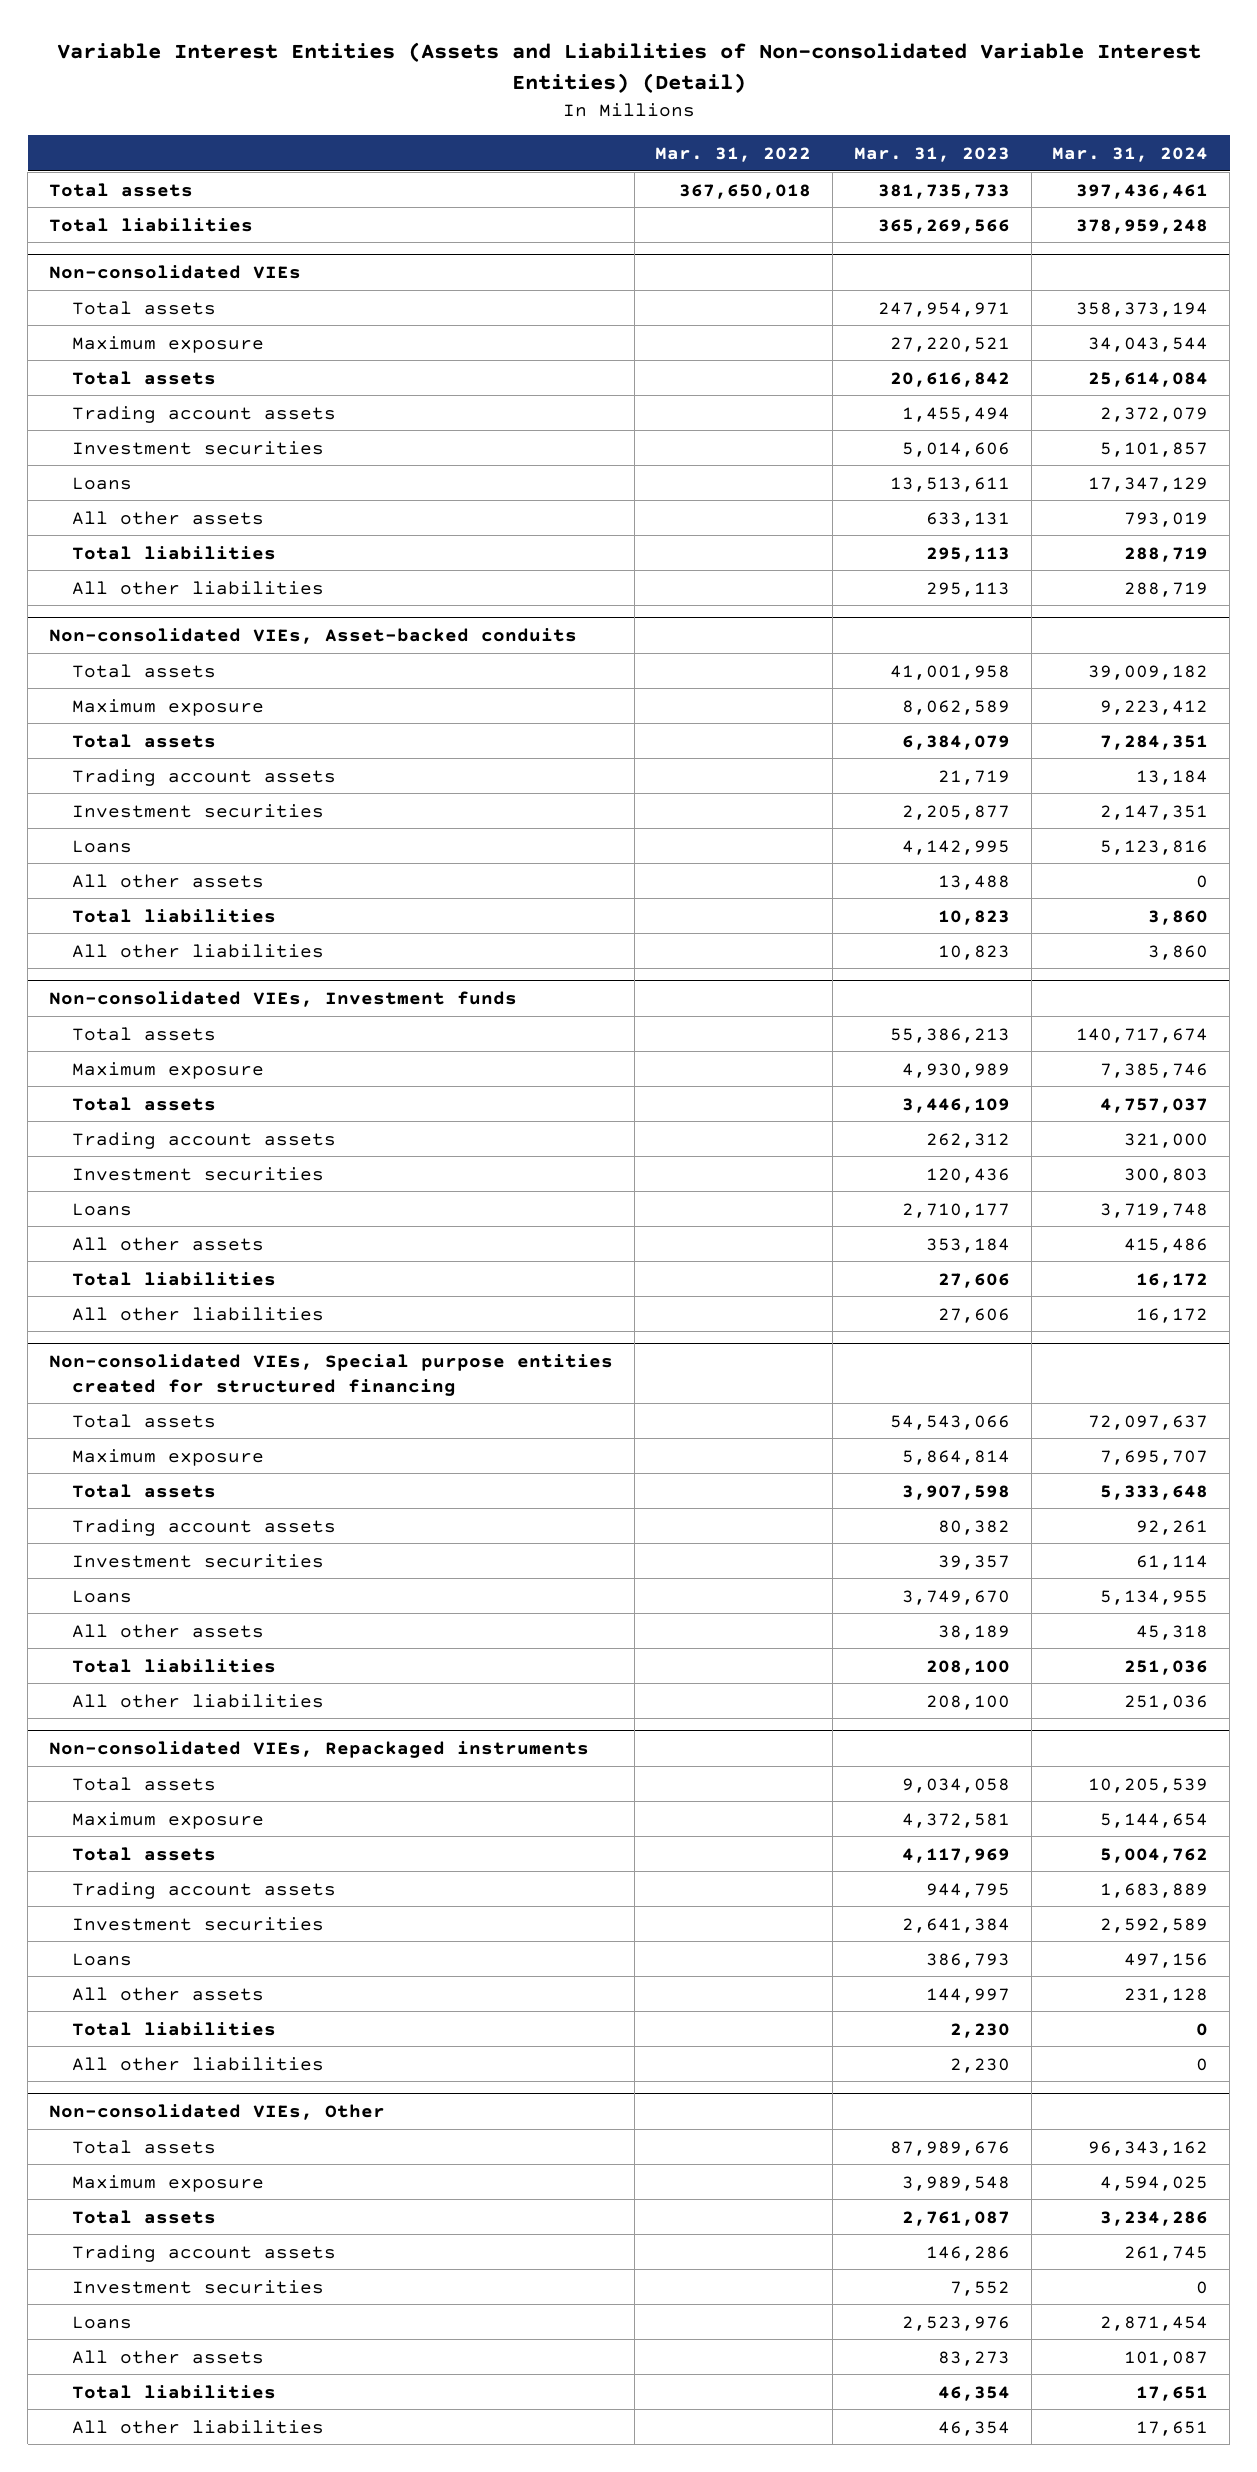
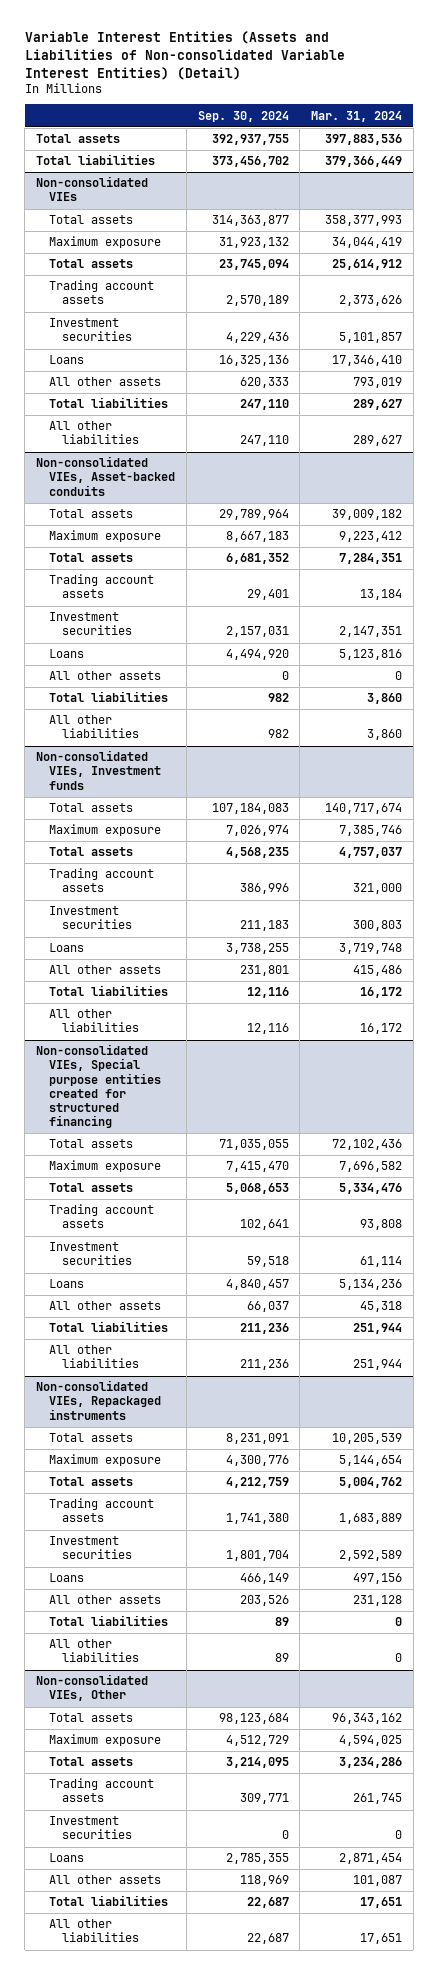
[655,146,812,162] Mar. 31, 2022 -> none
[853,146,1010,162] Mar. 31, 2023 -> none
none -> [197,110,289,122] Sep. 30, 2024
[1076,183,1209,199] 397,436,461 -> [325,134,403,146] 397,883,536
[1076,218,1209,234] 378,959,248 -> [325,156,403,168] 379,366,449
[1076,301,1209,317] 358,373,194 -> [325,215,403,227] 358,377,993
[1088,336,1209,352] 34,043,544 -> [332,237,403,249] 34,044,419
[1088,371,1209,387] 25,614,084 -> [332,259,403,271] 25,614,912
[1100,406,1209,422] 2,372,079 -> [339,295,403,307] 2,373,626
[1088,476,1209,492] 17,347,129 -> [332,355,403,367] 17,346,410
[1124,546,1209,562] 288,719 -> [353,399,403,411] 289,627
[1124,581,1209,597] 288,719 -> [353,435,403,447] 289,627
[1088,1414,1209,1430] 72,097,637 -> [332,1139,403,1151] 72,102,436
[1100,1449,1209,1465] 7,695,707 -> [339,1161,403,1173] 7,696,582
[1100,1484,1209,1500] 5,333,648 -> [339,1183,403,1195] 5,334,476
[1136,1519,1209,1535] 92,261 -> [360,1219,403,1231] 93,808
[1100,1589,1209,1605] 5,134,955 -> [339,1279,403,1291] 5,134,236
[1124,1659,1209,1675] 251,036 -> [353,1323,403,1335] 251,944
[1124,1694,1209,1710] 251,036 -> [353,1359,403,1371] 251,944

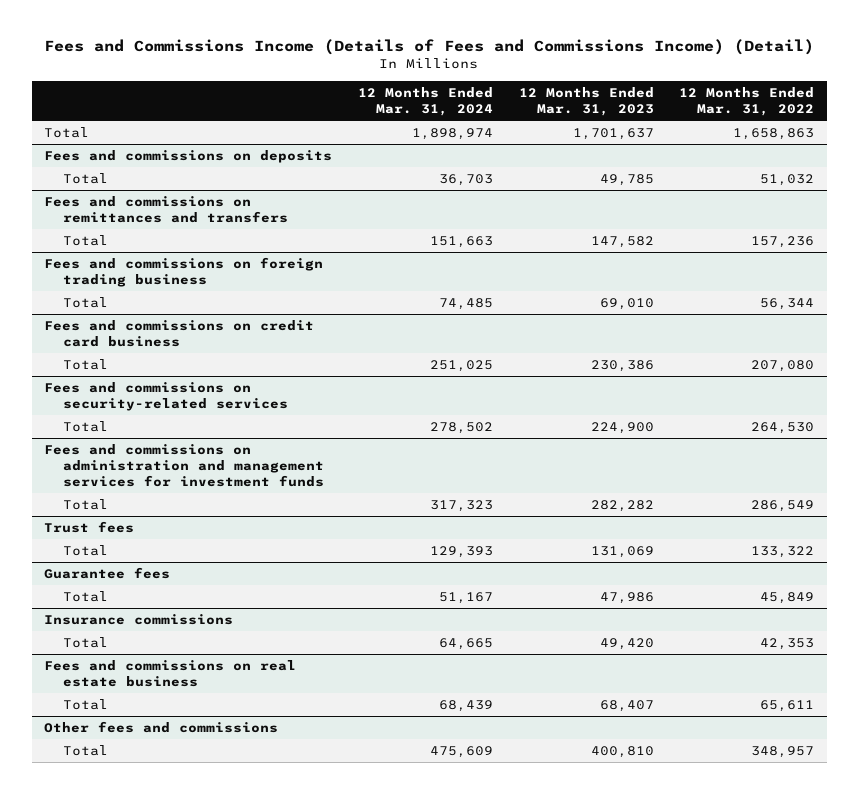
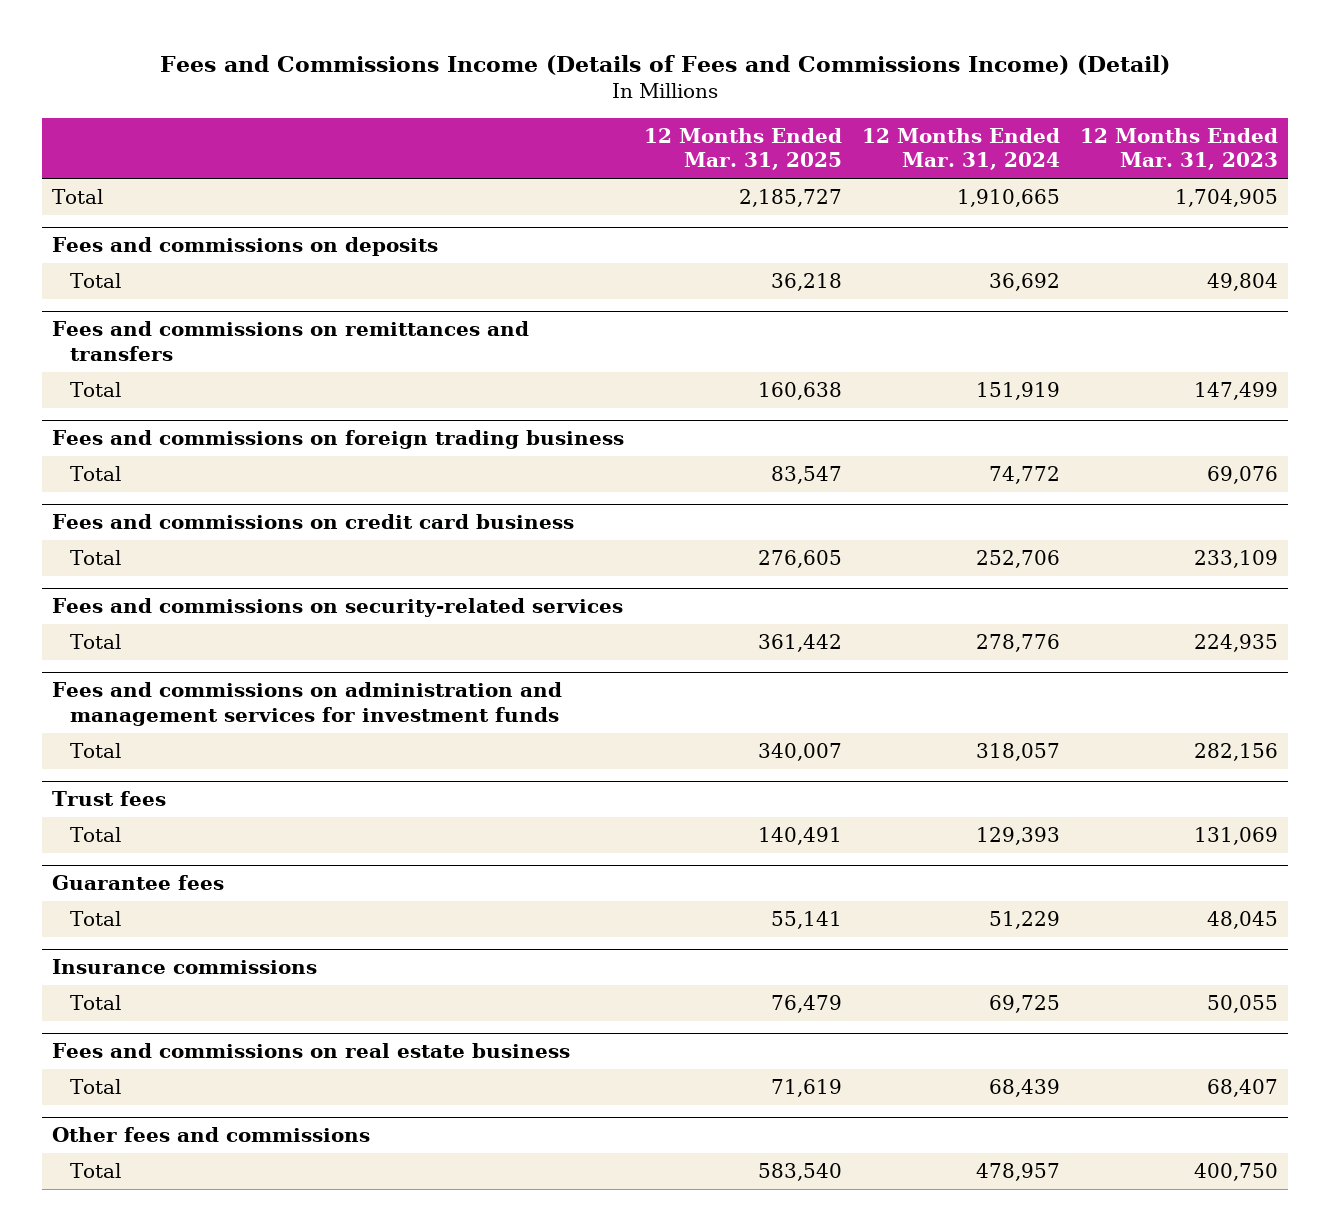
[679,86,815,116] 12 Months Ended Mar. 31, 2022 -> none
none -> [644,127,843,171] 12 Months Ended Mar. 31, 2025
[412,127,494,140] 1,898,974 -> [957,188,1061,207] 1,910,665
[572,127,654,140] 1,701,637 -> [1175,188,1279,207] 1,704,905
[439,173,494,186] 36,703 -> [989,272,1061,291] 36,692
[599,173,654,186] 49,785 -> [1207,272,1279,291] 49,804
[430,235,494,248] 151,663 -> [976,381,1061,400] 151,919
[590,235,654,248] 147,582 -> [1194,381,1279,400] 147,499
[439,297,494,310] 74,485 -> [989,465,1061,484] 74,772
[599,297,654,310] 69,010 -> [1207,465,1279,484] 69,076
[430,359,494,372] 251,025 -> [976,549,1061,568] 252,706
[590,359,654,372] 230,386 -> [1194,549,1279,568] 233,109
[430,421,494,434] 278,502 -> [976,633,1061,652] 278,776
[590,421,654,434] 224,900 -> [1194,633,1279,652] 224,935
[430,499,494,512] 317,323 -> [976,742,1061,761] 318,057
[590,499,654,512] 282,282 -> [1194,742,1279,761] 282,156
[439,591,494,604] 51,167 -> [989,910,1061,929] 51,229
[599,591,654,604] 47,986 -> [1207,910,1279,929] 48,045
[439,637,494,650] 64,665 -> [989,994,1061,1013] 69,725
[599,637,654,650] 49,420 -> [1207,994,1279,1013] 50,055
[430,745,494,758] 475,609 -> [976,1162,1061,1181] 478,957
[590,745,654,758] 400,810 -> [1194,1162,1279,1181] 400,750

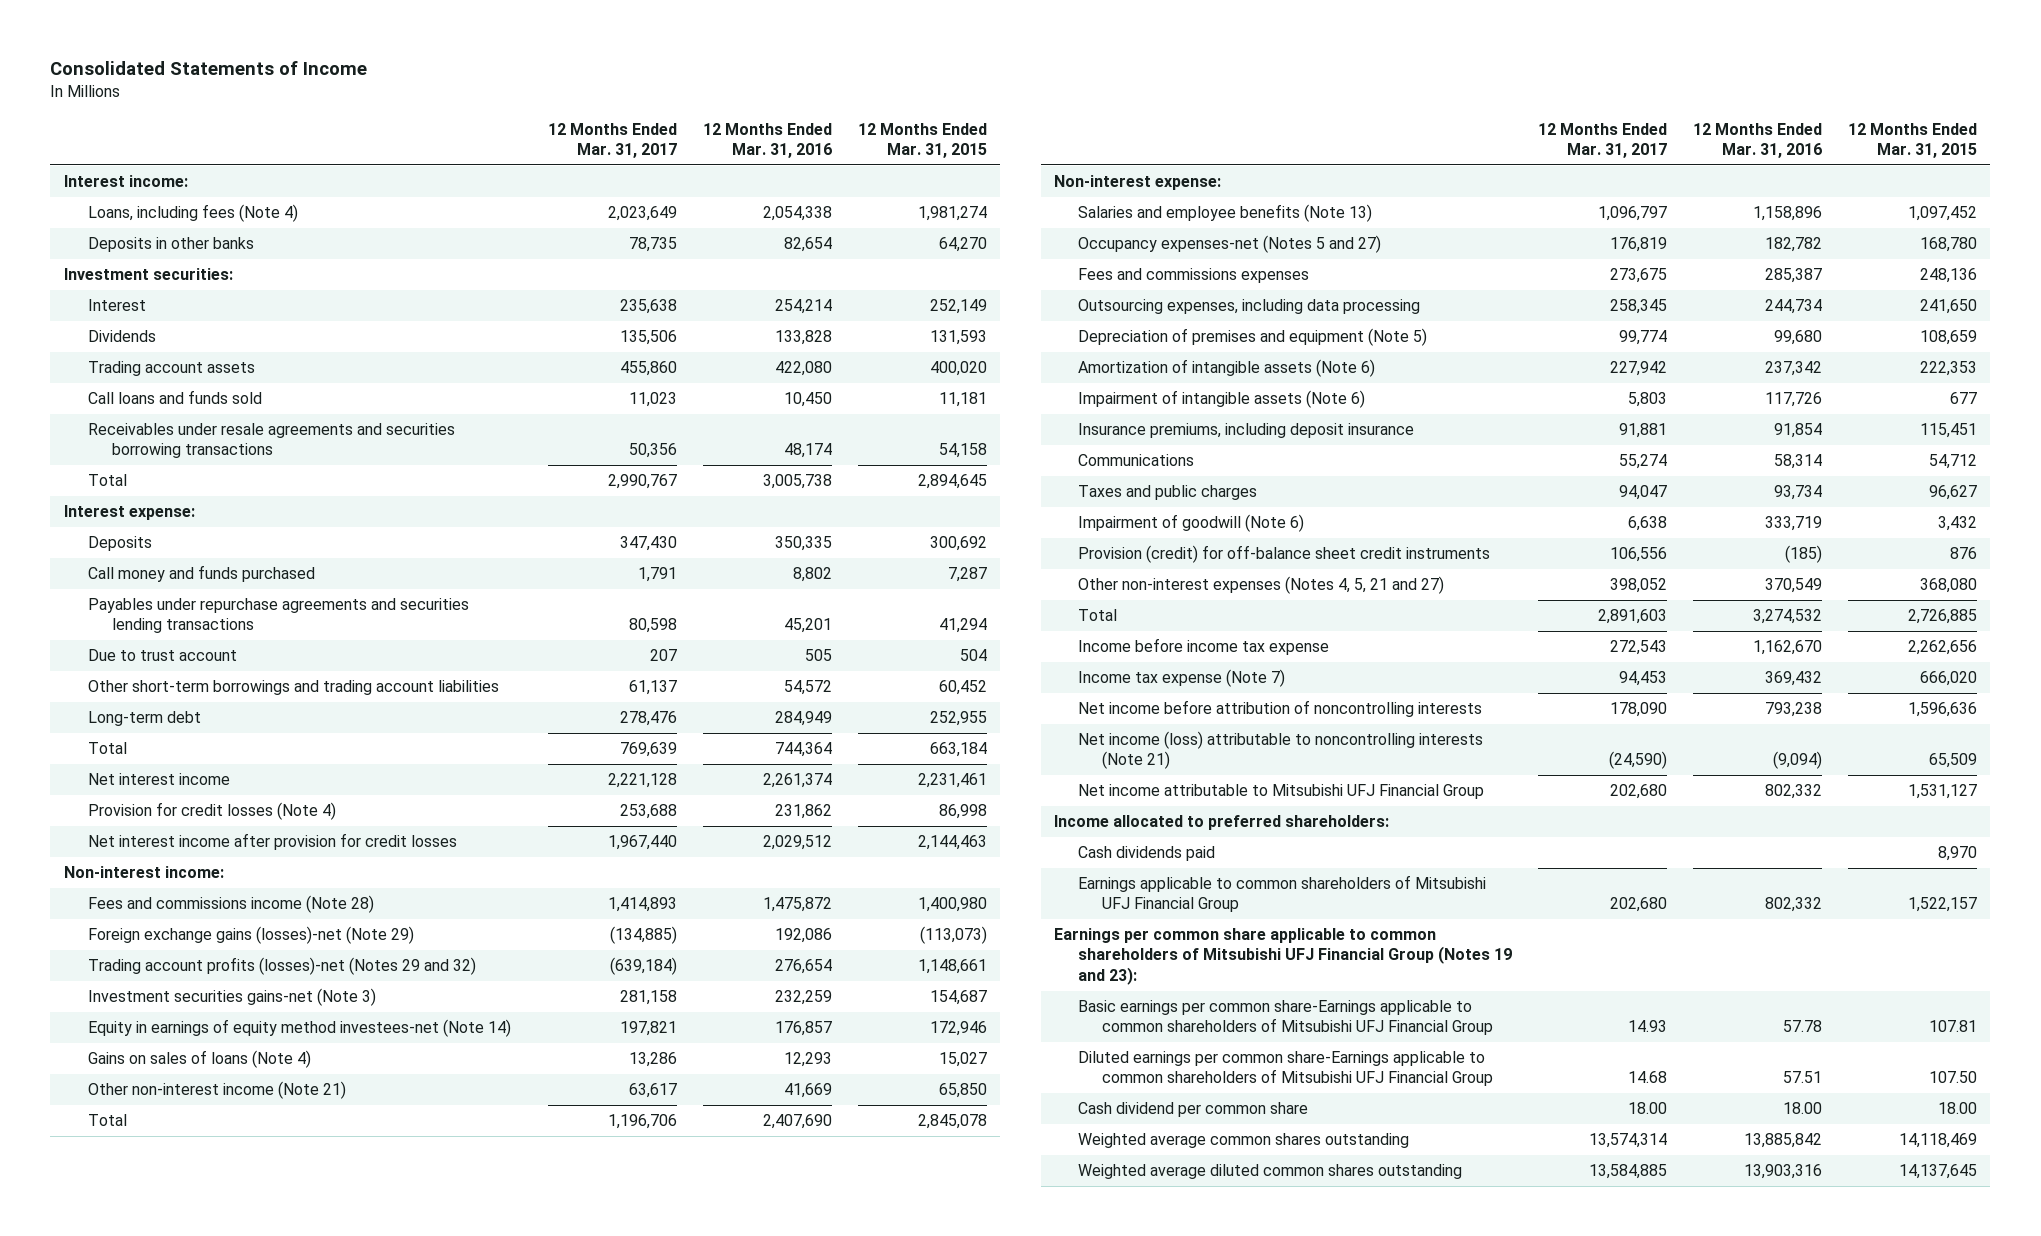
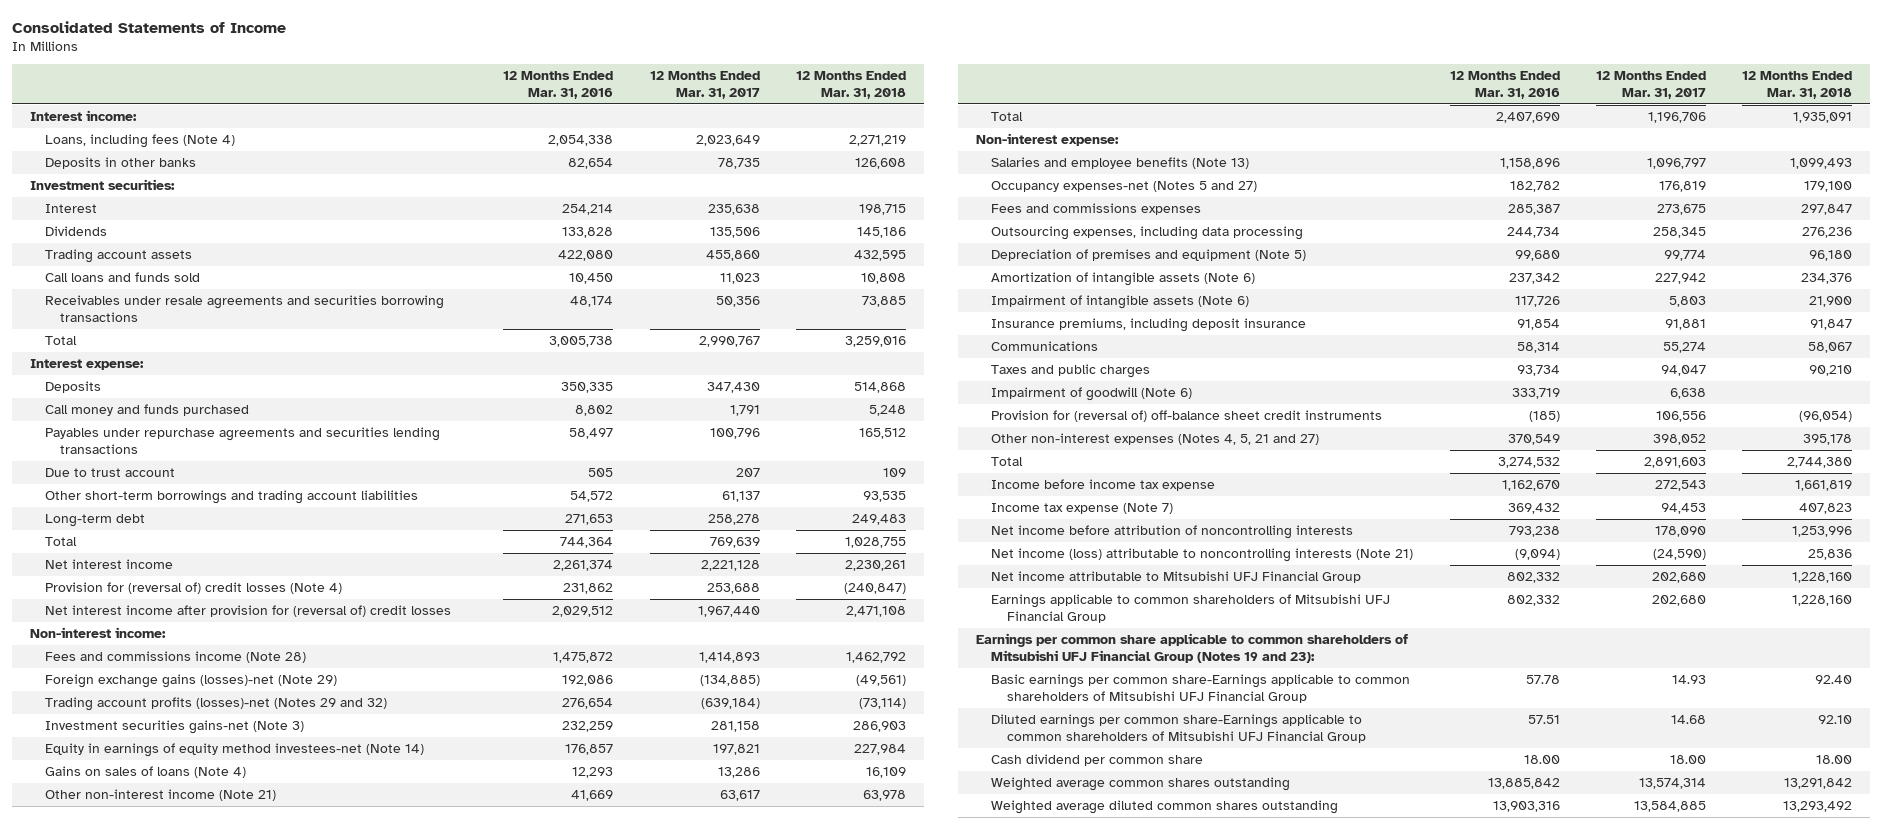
[858,122,988,158] 12 Months Ended Mar. 31, 2015 -> none
none -> [795,71,906,100] 12 Months Ended Mar. 31, 2018
[628,618,677,634] 80,598 -> [709,428,760,440] 100,796
[784,618,833,634] 45,201 -> [569,428,614,440] 58,497
[619,711,677,727] 278,476 -> [707,514,760,526] 258,278
[775,711,833,727] 284,949 -> [565,514,614,526] 271,653
[87,802,336,821] Provision for credit losses (Note 4) -> [45,582,343,595] Provision for (reversal of) credit losses (Note 4)
[87,833,457,851] Net interest income after provision for credit losses -> [45,605,452,618] Net interest income after provision for (reversal of) credit losses
[1077,545,1490,564] Provision (credit) for off-balance sheet credit instruments -> [991,410,1383,423] Provision for (reversal of) off-balance sheet credit instruments
[1053,815,1389,831] Income allocated to preferred shareholders: -> none
[1077,846,1215,862] Cash dividends paid -> none

